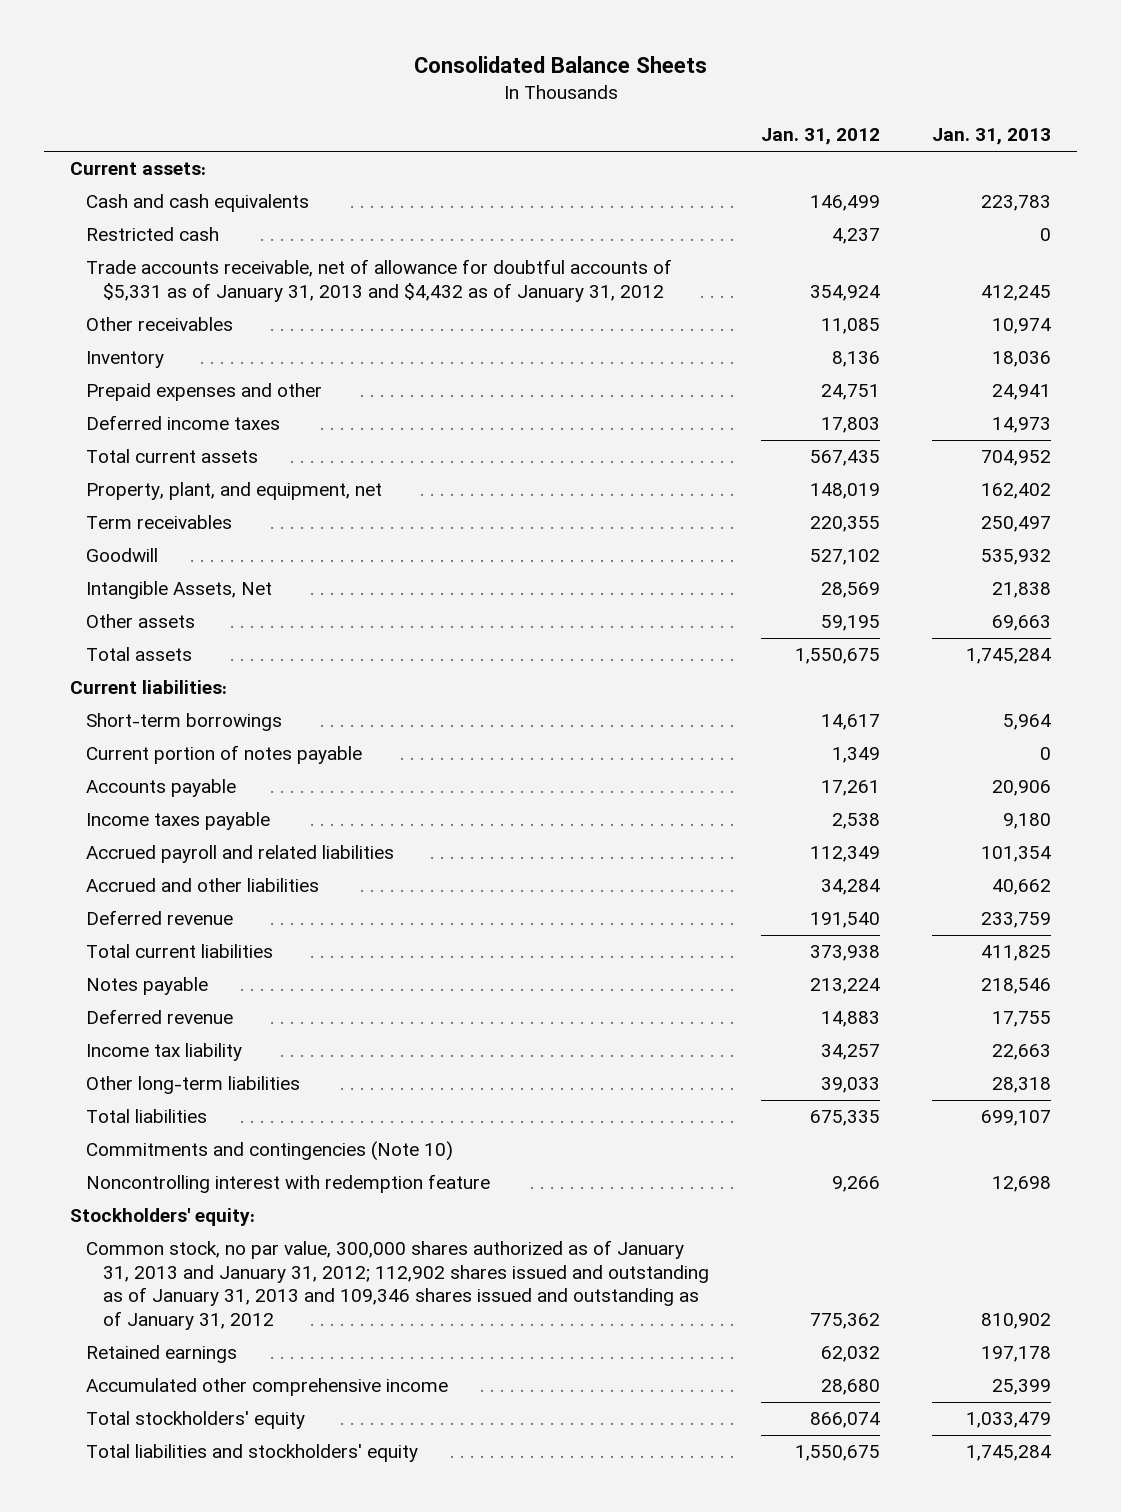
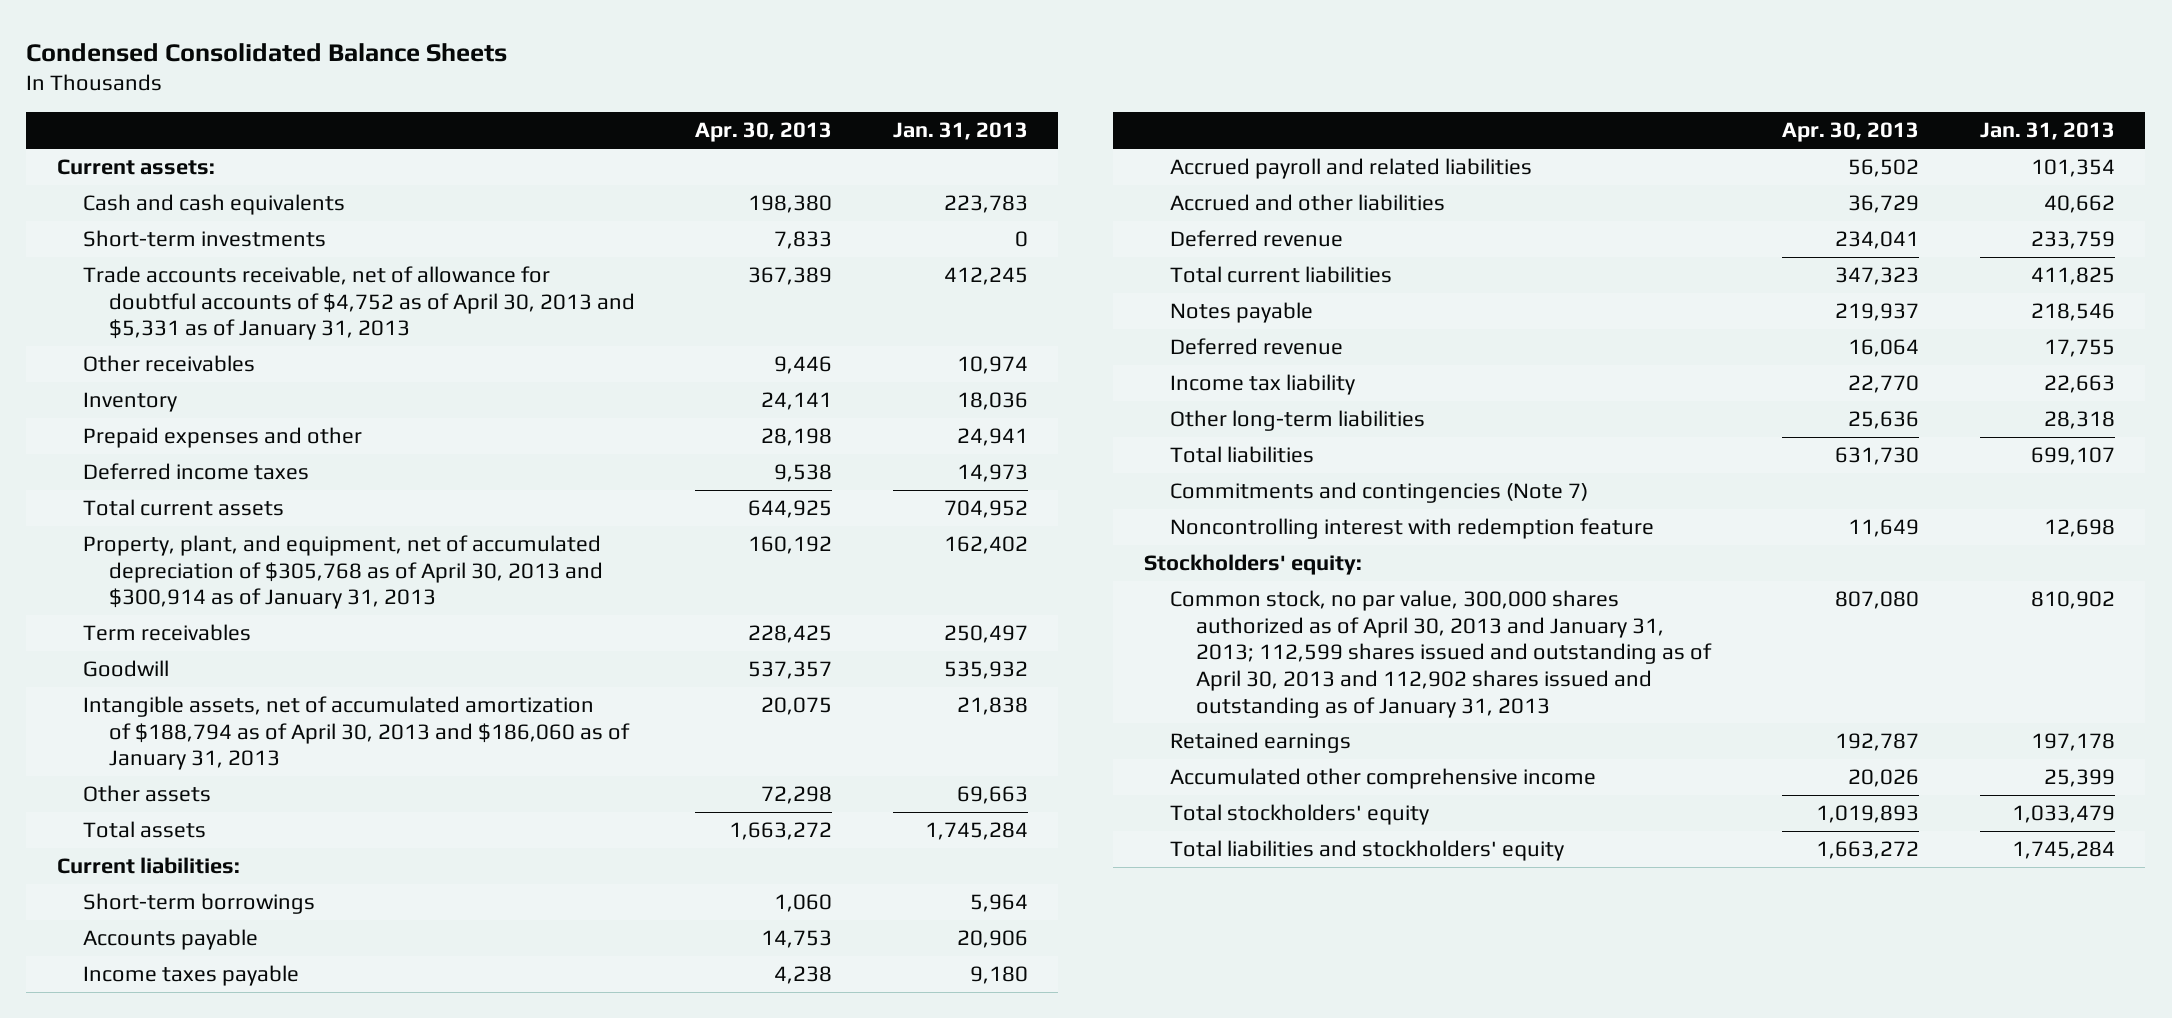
[413,56,707,74] Consolidated Balance Sheets -> [26,42,508,62] Condensed Consolidated Balance Sheets
[761,128,881,146] Jan. 31, 2012 -> none
none -> [695,122,833,143] Apr. 30, 2013
[86,227,220,242] Restricted cash -> none
none -> [82,230,326,248] Short-term investments
[86,259,673,302] Trade accounts receivable, net of allowance for doubtful accounts of $5,331 as of January 31, 2013 and $4,432 as of January 31, 2012 -> [82,266,635,341] Trade accounts receivable, net of allowance for doubtful accounts of $4,752 as of April 30, 2013 and $5,331 as of January 31, 2013
[86,482,383,501] Property, plant, and equipment, net -> [82,535,603,610] Property, plant, and equipment, net of accumulated depreciation of $305,768 as of April 30, 2013 and $300,914 as of January 31, 2013
[86,581,273,600] Intangible Assets, Net -> [82,696,630,771] Intangible assets, net of accumulated amortization of $188,794 as of April 30, 2013 and $186,060 as of January 31, 2013
[86,745,363,765] Current portion of notes payable -> none
[86,1141,454,1162] Commitments and contingencies (Note 10) -> [1169,482,1588,504] Commitments and contingencies (Note 7)
[86,1240,709,1330] Common stock, no par value, 300,000 shares authorized as of January 31, 2013 and January 31, 2012; 112,902 shares issued and outstanding as of January 31, 2013 and 109,346 shares issued and outstanding as of January 31, 2012 -> [1169,590,1712,718] Common stock, no par value, 300,000 shares authorized as of April 30, 2013 and January 31, 2013; 112,599 shares issued and outstanding as of April 30, 2013 and 112,902 shares issued and outstanding as of January 31, 2013

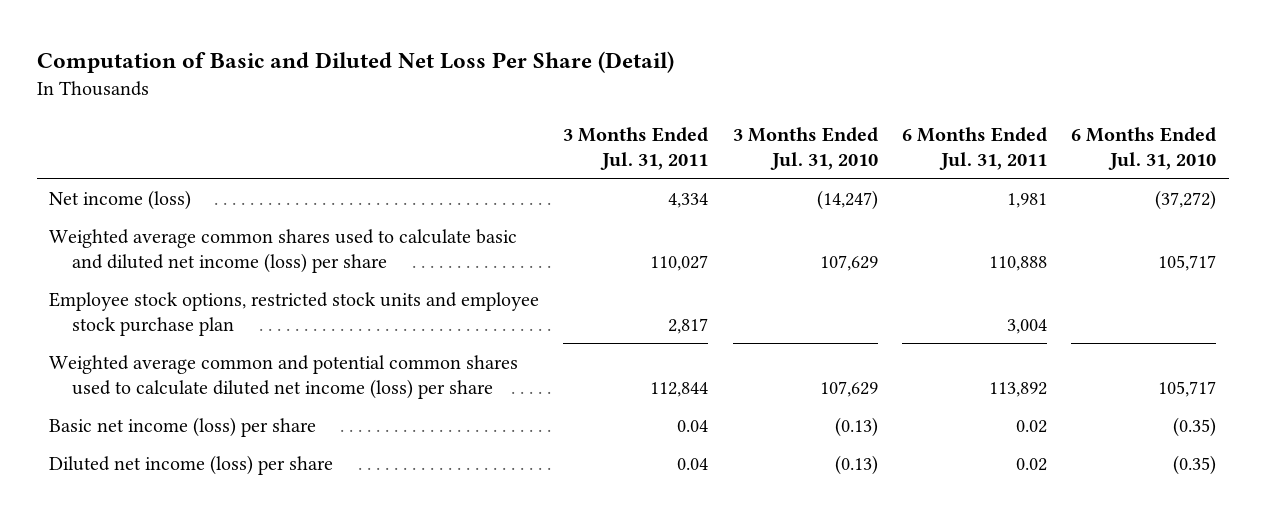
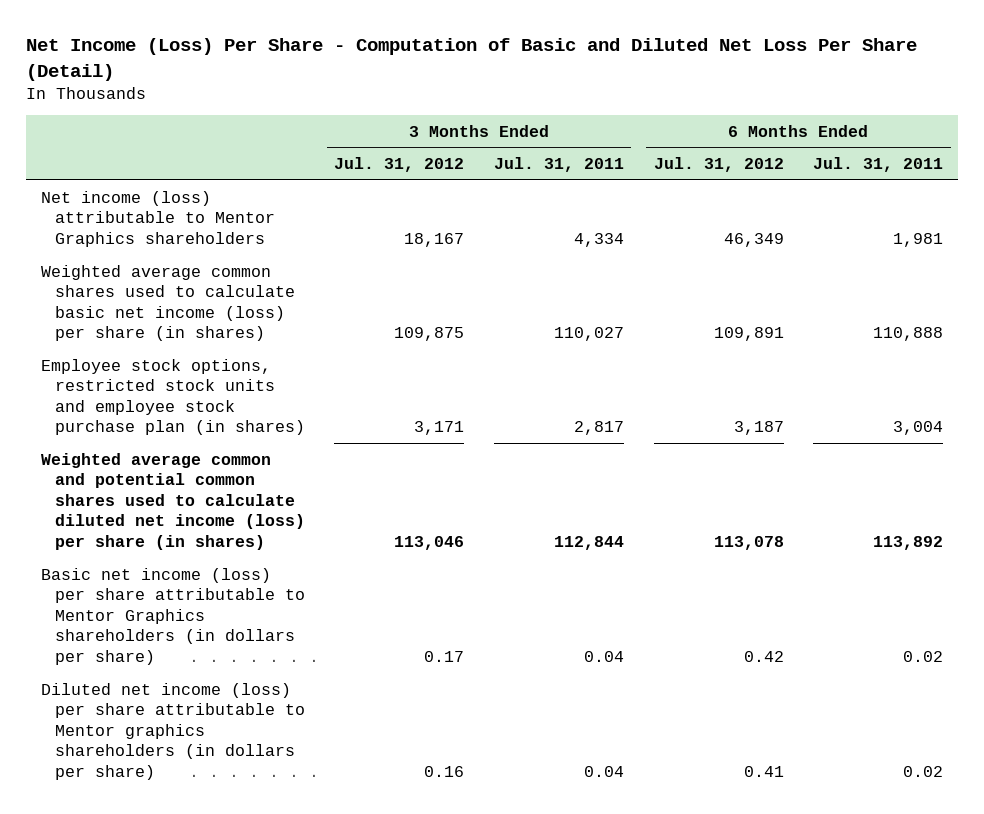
[36,50,674,73] Computation of Basic and Diluted Net Loss Per Share (Detail) -> [25,38,917,81] Net Income (Loss) Per Share - Computation of Basic and Diluted Net Loss Per Share (Detail)
[732,126,878,170] 3 Months Ended Jul. 31, 2010 -> none
[1071,126,1217,170] 6 Months Ended Jul. 31, 2010 -> none
none -> [334,156,465,172] Jul. 31, 2012
none -> [653,156,784,172] Jul. 31, 2012
[48,189,191,210] Net income (loss) -> [40,190,275,247] Net income (loss) attributable to Mentor Graphics shareholders
[48,228,517,273] Weighted average common shares used to calculate basic and diluted net income (loss) per share -> [40,264,295,342] Weighted average common shares used to calculate basic net income (loss) per share (in shares)
[48,291,539,336] Employee stock options, restricted stock units and employee stock purchase plan -> [40,358,305,436] Employee stock options, restricted stock units and employee stock purchase plan (in shares)
[48,354,518,399] Weighted average common and potential common shares used to calculate diluted net income (loss) per share -> [40,452,305,551] Weighted average common and potential common shares used to calculate diluted net income (loss) per share (in shares)
[48,416,316,437] Basic net income (loss) per share -> [40,567,305,666] Basic net income (loss) per share attributable to Mentor Graphics shareholders (in dollars per share)
[48,454,333,475] Diluted net income (loss) per share -> [40,682,305,781] Diluted net income (loss) per share attributable to Mentor graphics shareholders (in dollars per share)

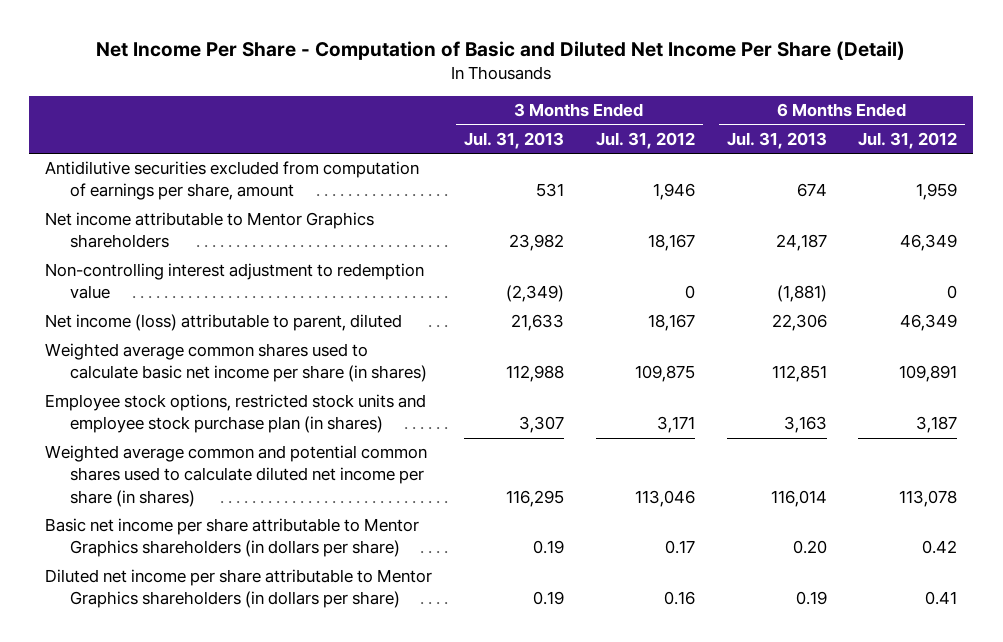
[25,38,917,81] Net Income (Loss) Per Share - Computation of Basic and Diluted Net Loss Per Share (Detail) -> [96,40,906,60] Net Income Per Share - Computation of Basic and Diluted Net Income Per Share (Detail)
[493,156,624,172] Jul. 31, 2011 -> none
[813,156,944,172] Jul. 31, 2011 -> none
none -> [464,132,565,150] Jul. 31, 2013
none -> [726,132,827,150] Jul. 31, 2013
none -> [45,161,420,201] Antidilutive securities excluded from computation of earnings per share, amount
[40,190,275,247] Net income (loss) attributable to Mentor Graphics shareholders -> [45,212,375,249] Net income attributable to Mentor Graphics shareholders
none -> [45,263,425,300] Non-controlling interest adjustment to redemption value
none -> [45,314,403,332] Net income (loss) attributable to parent, diluted
[40,264,295,342] Weighted average common shares used to calculate basic net income (loss) per share (in shares) -> [45,343,427,383] Weighted average common shares used to calculate basic net income per share (in shares)
[40,452,305,551] Weighted average common and potential common shares used to calculate diluted net income (loss) per share (in shares) -> [45,445,428,507] Weighted average common and potential common shares used to calculate diluted net income per share (in shares)
[40,567,305,666] Basic net income (loss) per share attributable to Mentor Graphics shareholders (in dollars per share) -> [45,518,420,558] Basic net income per share attributable to Mentor Graphics shareholders (in dollars per share)
[40,682,305,781] Diluted net income (loss) per share attributable to Mentor graphics shareholders (in dollars per share) -> [45,569,433,609] Diluted net income per share attributable to Mentor Graphics shareholders (in dollars per share)

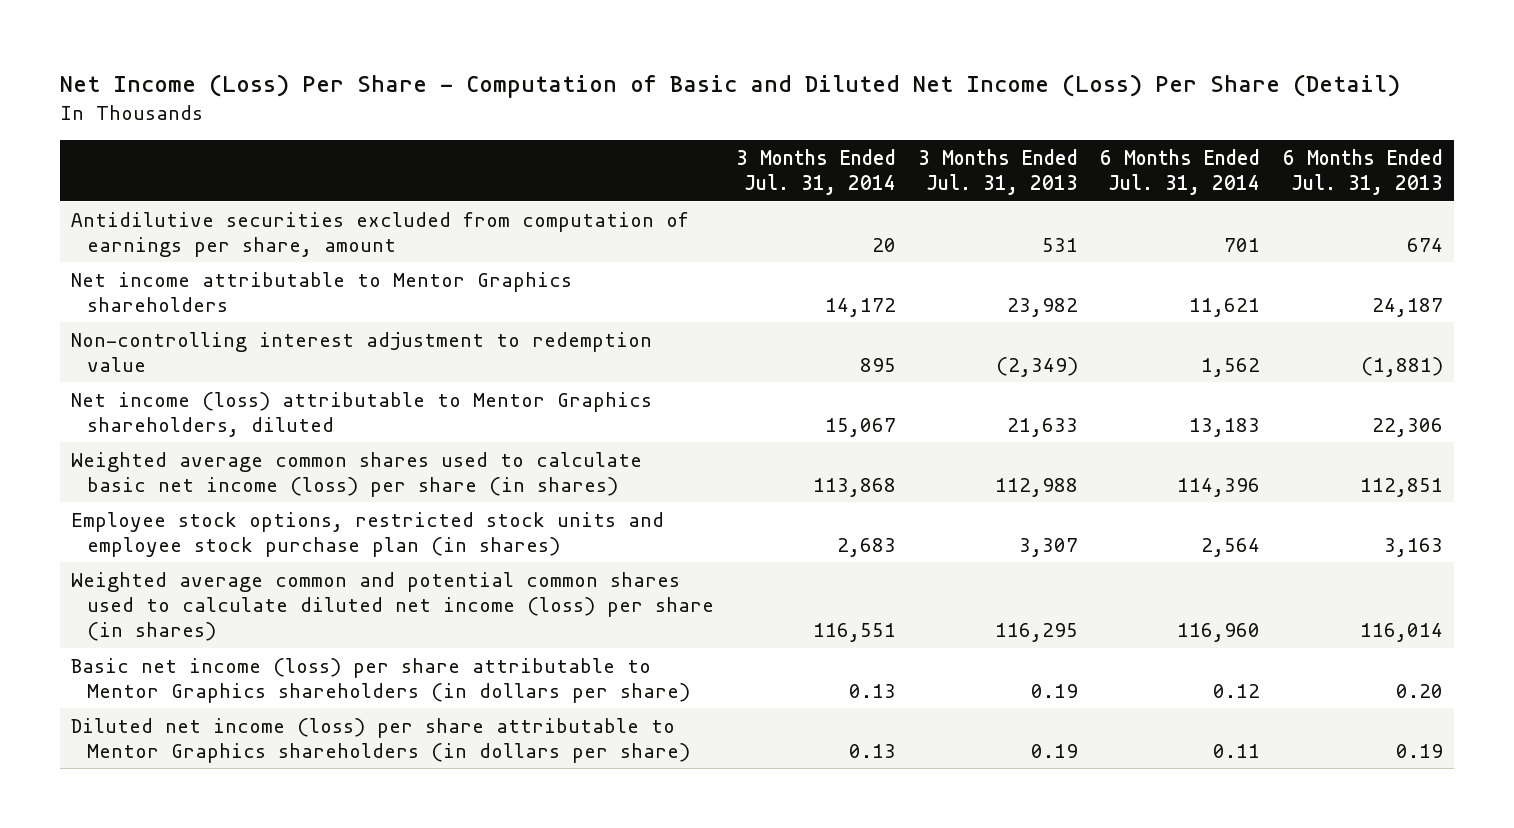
[96,40,906,60] Net Income Per Share - Computation of Basic and Diluted Net Income Per Share (Detail) -> [60,74,1401,99] Net Income (Loss) Per Share - Computation of Basic and Diluted Net Income (Loss) Per Share (Detail)
[595,132,695,150] Jul. 31, 2012 -> none
[858,132,958,150] Jul. 31, 2012 -> none
none -> [735,149,896,196] 3 Months Ended Jul. 31, 2014
none -> [1100,149,1261,196] 6 Months Ended Jul. 31, 2014
[45,314,403,332] Net income (loss) attributable to parent, diluted -> [71,391,653,437] Net income (loss) attributable to Mentor Graphics shareholders, diluted
[45,343,427,383] Weighted average common shares used to calculate basic net income per share (in shares) -> [71,451,643,497] Weighted average common shares used to calculate basic net income (loss) per share (in shares)
[45,445,428,507] Weighted average common and potential common shares used to calculate diluted net income per share (in shares) -> [71,571,714,642] Weighted average common and potential common shares used to calculate diluted net income (loss) per share (in shares)
[45,518,420,558] Basic net income per share attributable to Mentor Graphics shareholders (in dollars per share) -> [71,657,690,703] Basic net income (loss) per share attributable to Mentor Graphics shareholders (in dollars per share)
[45,569,433,609] Diluted net income per share attributable to Mentor Graphics shareholders (in dollars per share) -> [71,717,690,763] Diluted net income (loss) per share attributable to Mentor Graphics shareholders (in dollars per share)

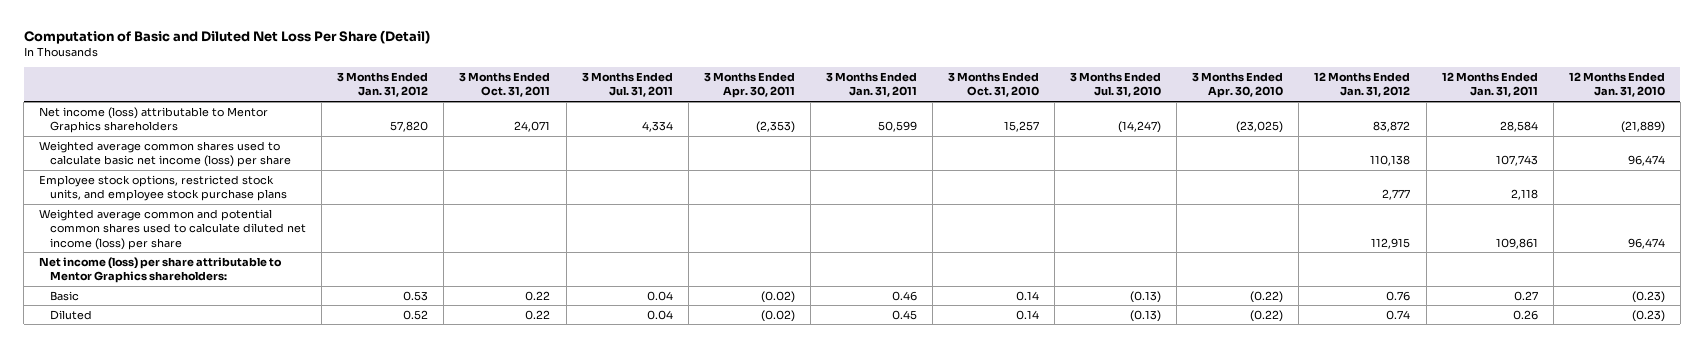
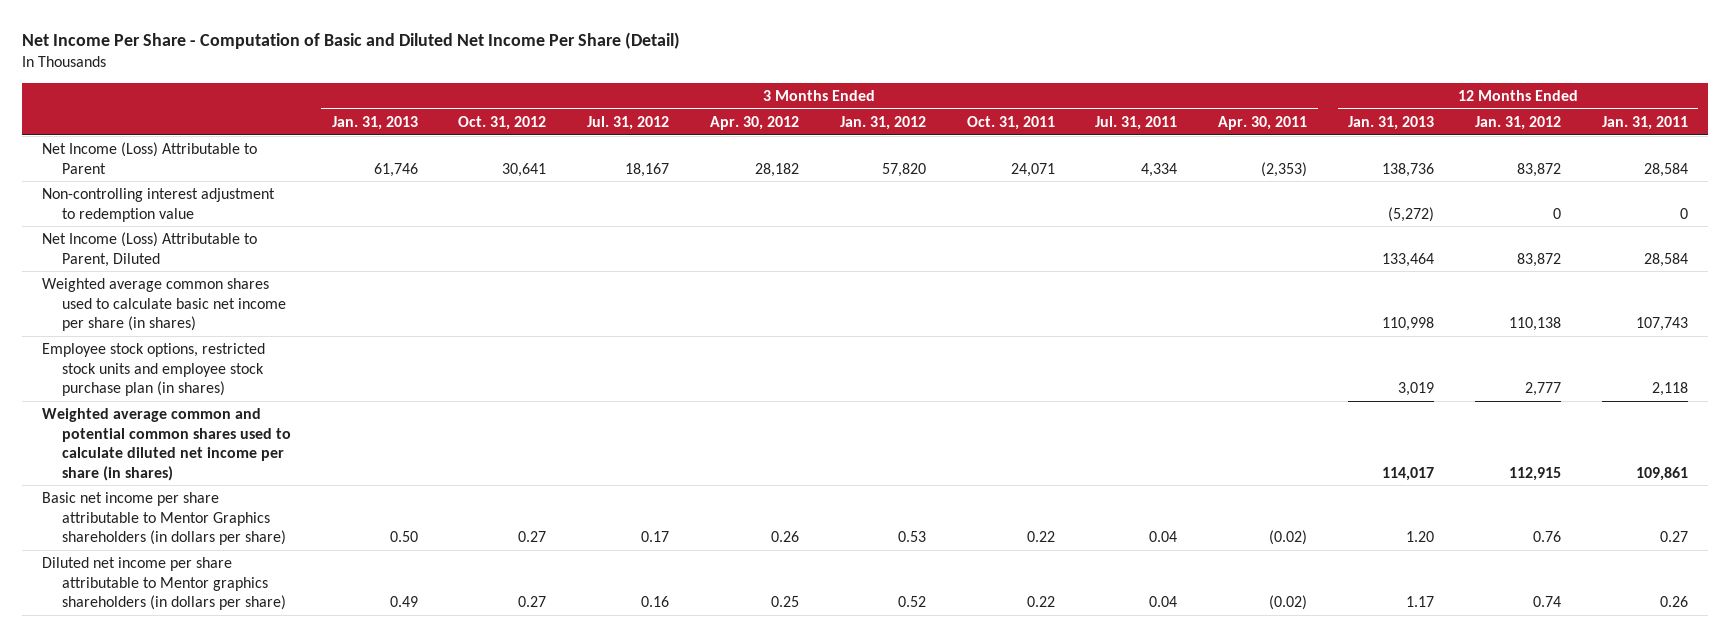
[23,30,430,45] Computation of Basic and Diluted Net Loss Per Share (Detail) -> [22,32,681,50] Net Income Per Share - Computation of Basic and Diluted Net Income Per Share (Detail)
[825,72,917,98] 3 Months Ended Jan. 31, 2011 -> none
[948,72,1040,98] 3 Months Ended Oct. 31, 2010 -> none
[1070,72,1162,98] 3 Months Ended Jul. 31, 2010 -> none
[1192,72,1284,99] 3 Months Ended Apr. 30, 2010 -> none
[1568,72,1665,98] 12 Months Ended Jan. 31, 2010 -> none
none -> [331,115,418,130] Jan. 31, 2013
none -> [458,115,547,130] Oct. 31, 2012
none -> [587,115,670,130] Jul. 31, 2012
none -> [710,115,800,130] Apr. 30, 2012
none -> [1348,115,1435,130] Jan. 31, 2013
[39,256,283,284] Net income (loss) per share attributable to Mentor Graphics shareholders: -> none
[39,106,269,134] Net income (loss) attributable to Mentor Graphics shareholders -> [42,141,258,174] Net Income (Loss) Attributable to Parent
none -> [42,187,276,222] Non-controlling interest adjustment to redemption value
none -> [42,231,258,267] Net Income (Loss) Attributable to Parent, Diluted
[39,140,292,168] Weighted average common shares used to calculate basic net income (loss) per share -> [42,277,286,332] Weighted average common shares used to calculate basic net income per share (in shares)
[39,174,288,202] Employee stock options, restricted stock units, and employee stock purchase plans -> [42,342,266,397] Employee stock options, restricted stock units and employee stock purchase plan (in shares)
[39,208,307,250] Weighted average common and potential common shares used to calculate diluted net income (loss) per share -> [42,407,291,481] Weighted average common and potential common shares used to calculate diluted net income per share (in shares)
[50,290,80,301] Basic -> [42,491,286,546] Basic net income per share attributable to Mentor Graphics shareholders (in dollars per share)
[50,309,93,320] Diluted -> [42,556,286,611] Diluted net income per share attributable to Mentor graphics shareholders (in dollars per share)

